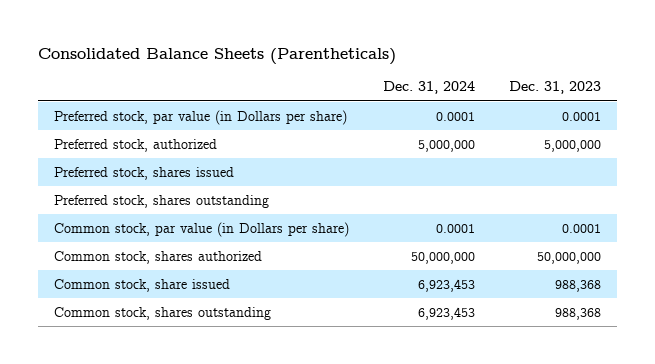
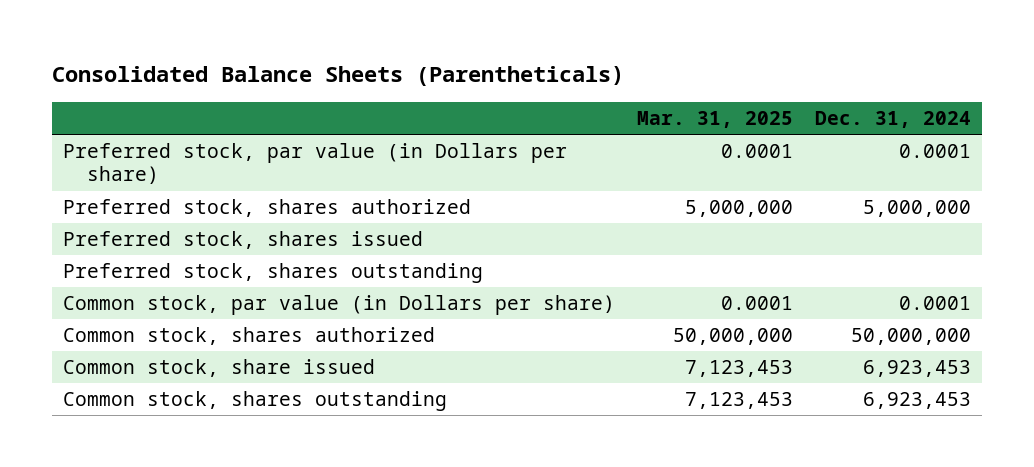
[508,81,601,95] Dec. 31, 2023 -> none
none -> [637,110,794,128] Mar. 31, 2025
[54,138,218,152] Preferred stock, authorized -> [63,199,472,218] Preferred stock, shares authorized

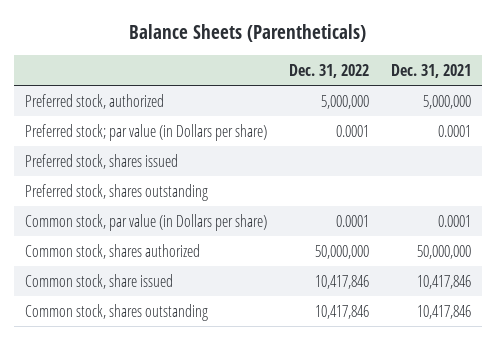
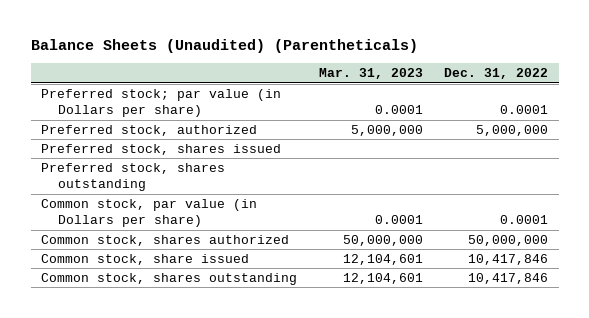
[129,24,367,43] Balance Sheets (Parentheticals) -> [30,39,418,54] Balance Sheets (Unaudited) (Parentheticals)
[391,64,472,79] Dec. 31, 2021 -> none
none -> [318,68,423,80] Mar. 31, 2023
[25,93,165,109] Preferred stock, authorized -> [41,124,258,136] Preferred stock, authorized

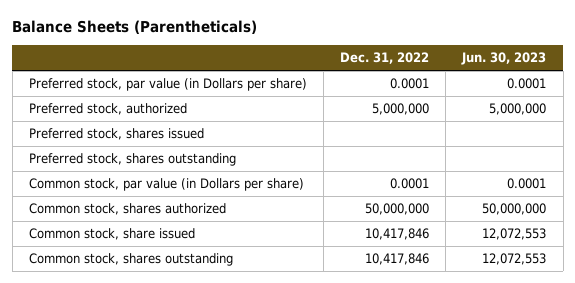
[30,39,418,54] Balance Sheets (Unaudited) (Parentheticals) -> [12,20,258,35] Balance Sheets (Parentheticals)
[318,68,423,80] Mar. 31, 2023 -> none
none -> [461,52,547,66] Jun. 30, 2023
[41,88,282,118] Preferred stock; par value (in Dollars per share) -> [28,78,307,92] Preferred stock, par value (in Dollars per share)

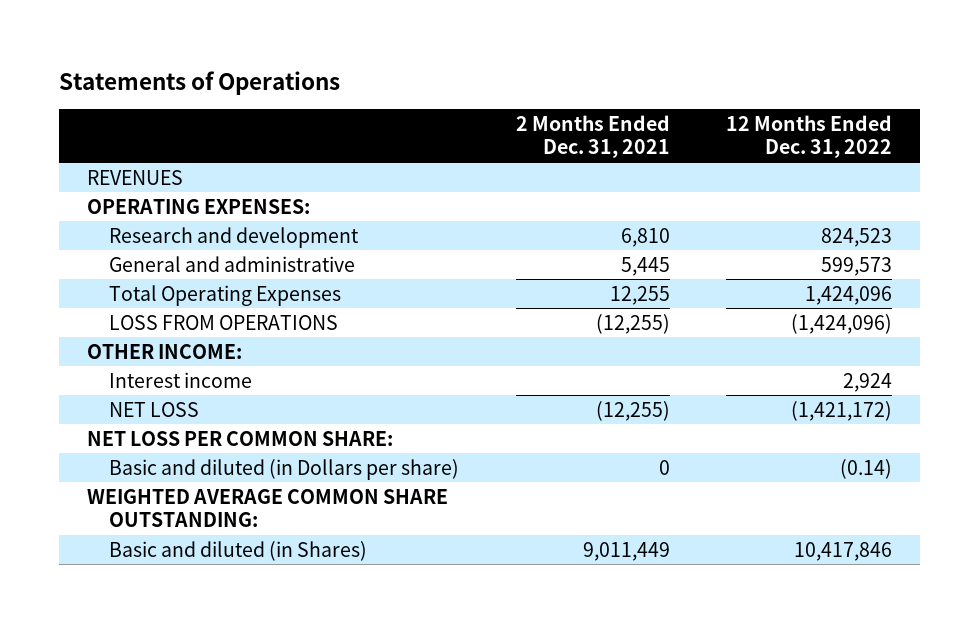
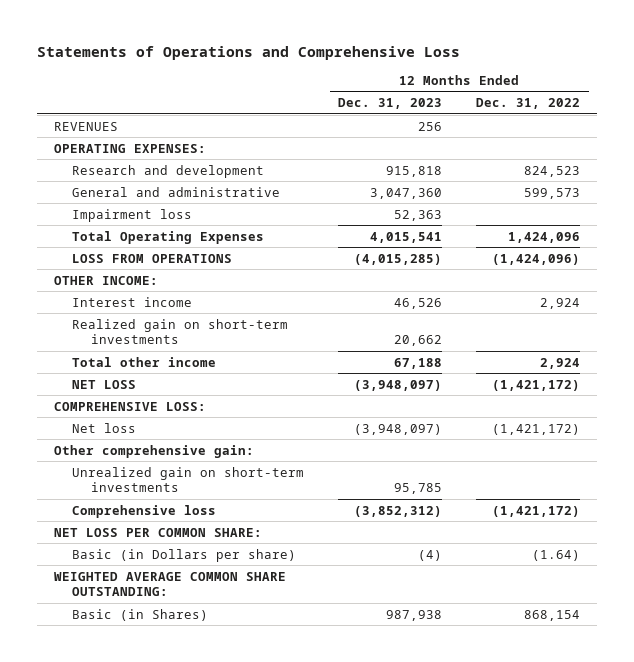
[59,70,341,95] Statements of Operations -> [37,45,461,60] Statements of Operations and Comprehensive Loss
[515,114,670,159] 2 Months Ended Dec. 31, 2021 -> none
none -> [338,98,443,110] Dec. 31, 2023
none -> [72,208,193,222] Impairment loss
none -> [72,318,289,345] Realized gain on short-term investments
none -> [72,356,217,367] Total other income
none -> [54,401,207,411] COMPREHENSIVE LOSS:
none -> [72,422,137,433] Net loss
none -> [54,444,255,458] Other comprehensive gain:
none -> [72,466,305,493] Unrealized gain on short-term investments
none -> [72,504,217,518] Comprehensive loss
[109,458,460,480] Basic and diluted (in Dollars per share) -> [72,548,297,562] Basic (in Dollars per share)
[839,458,892,479] (0.14) -> [532,549,581,561] (1.64)
[109,540,368,561] Basic and diluted (in Shares) -> [72,608,209,621] Basic (in Shares)
[793,541,892,561] 10,417,846 -> [524,609,581,621] 868,154

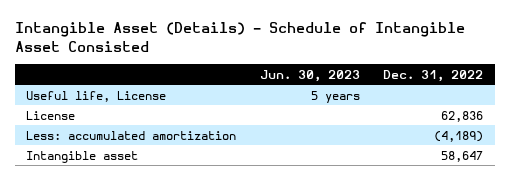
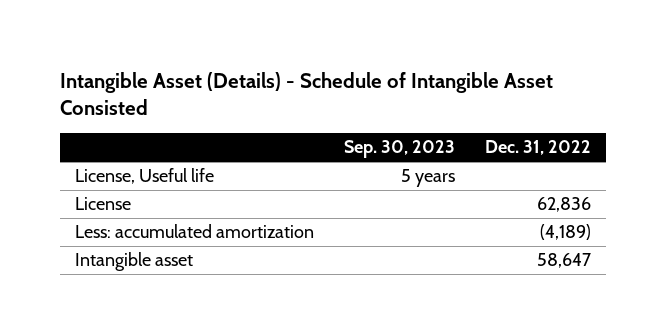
[259,69,360,82] Jun. 30, 2023 -> none
none -> [344,140,456,159] Sep. 30, 2023
[26,90,167,102] Useful life, License -> [75,168,215,185] License, Useful life

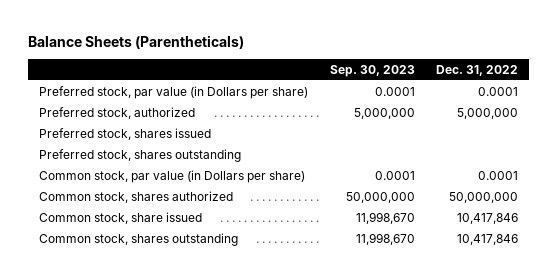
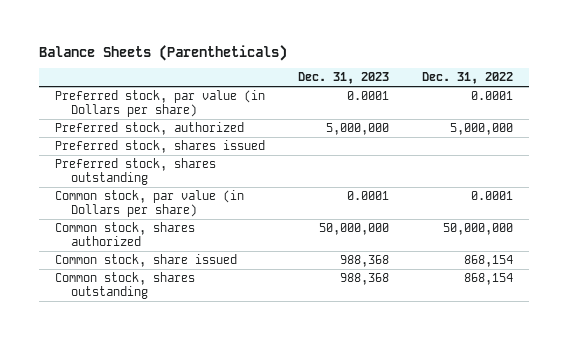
[329,64,415,77] Sep. 30, 2023 -> none
none -> [298,72,390,85] Dec. 31, 2023
[457,212,519,224] 10,417,846 -> [463,255,513,268] 868,154
[457,233,519,245] 10,417,846 -> [463,273,513,286] 868,154

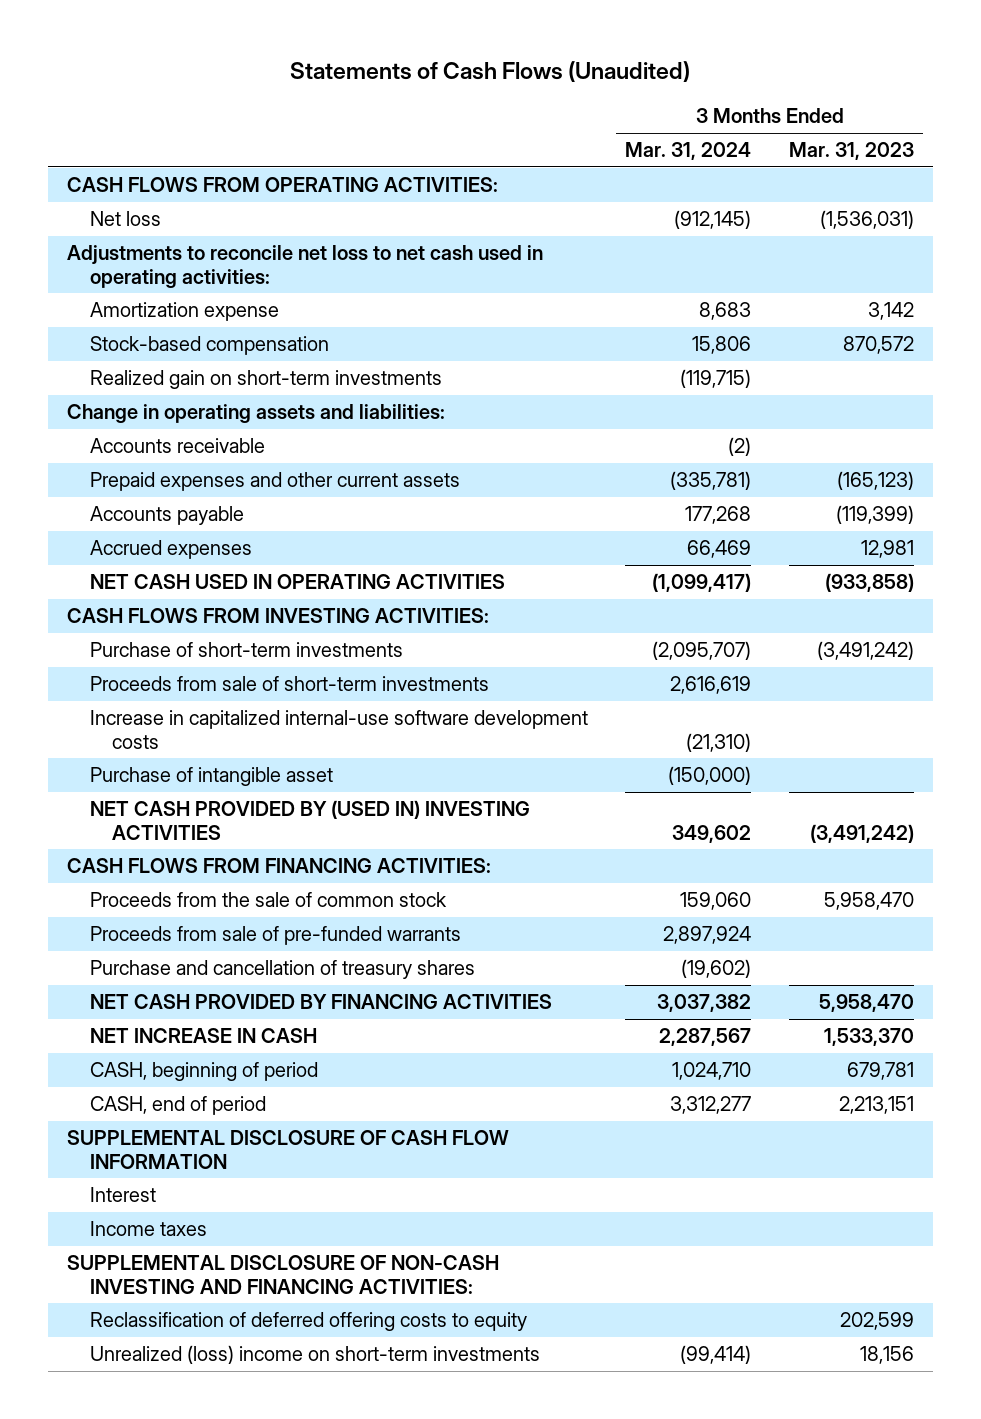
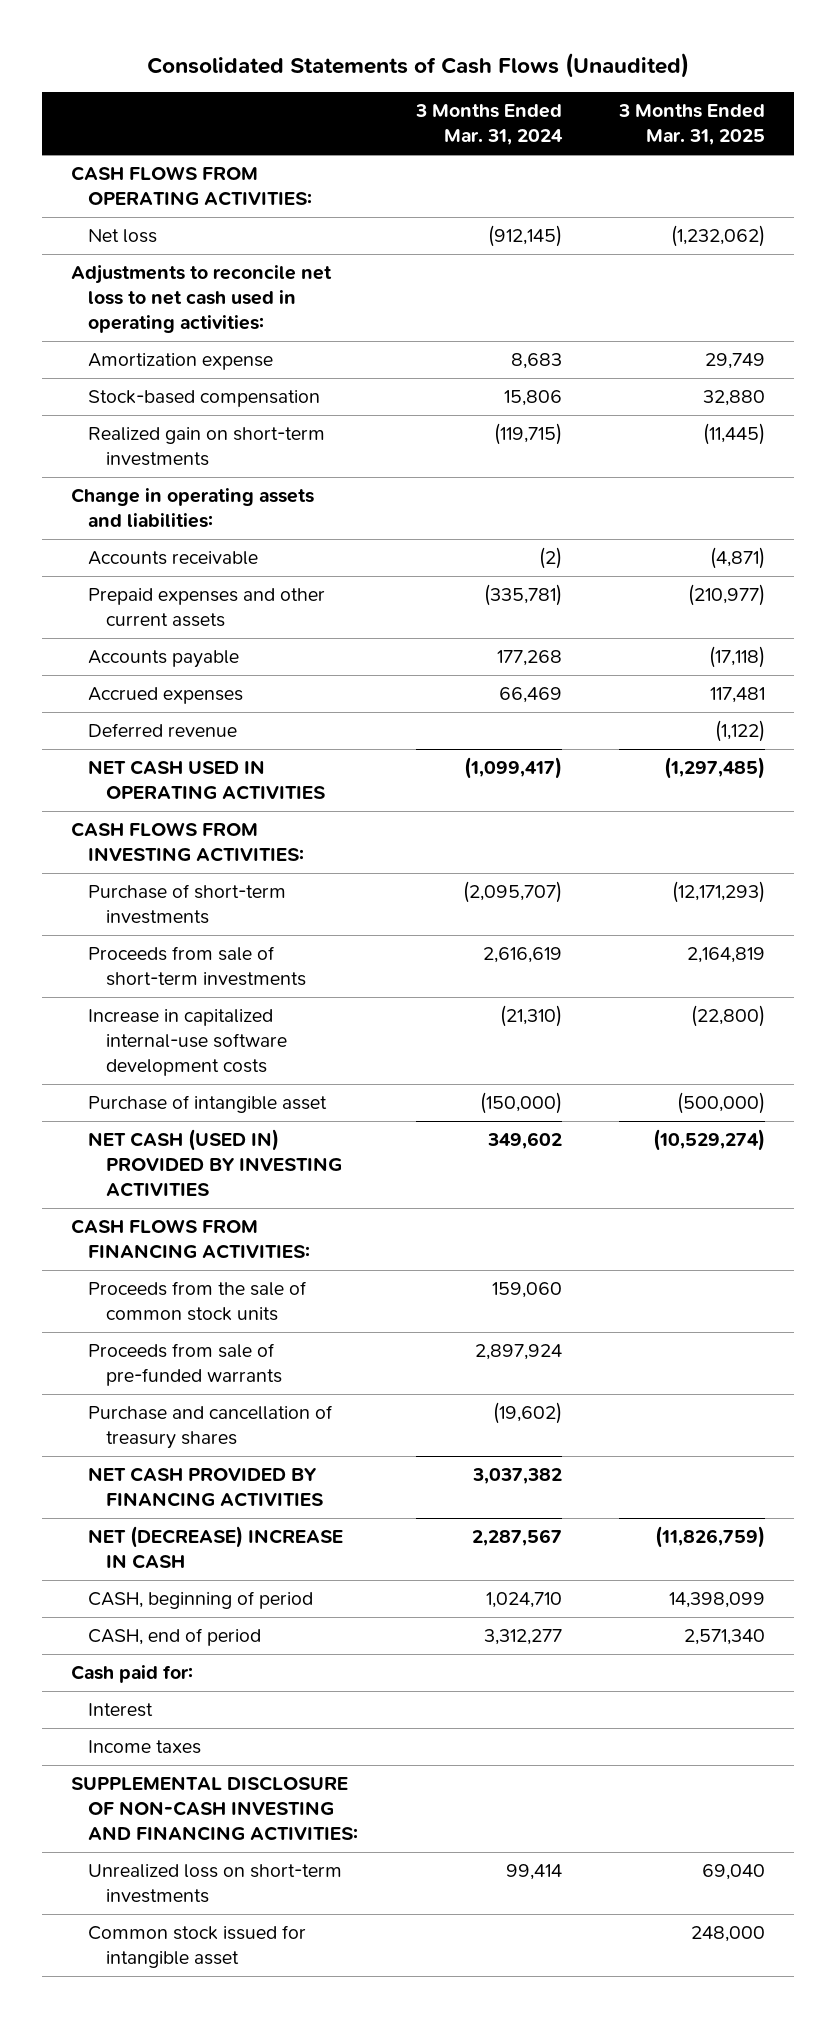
[290,61,691,83] Statements of Cash Flows (Unaudited) -> [146,52,689,78] Consolidated Statements of Cash Flows (Unaudited)
[788,142,914,161] Mar. 31, 2023 -> none
none -> [618,104,766,146] 3 Months Ended Mar. 31, 2025
none -> [88,722,238,737] Deferred revenue
[89,800,530,840] NET CASH PROVIDED BY (USED IN) INVESTING ACTIVITIES -> [88,1128,343,1198] NET CASH (USED IN) PROVIDED BY INVESTING ACTIVITIES
[89,892,447,908] Proceeds from the sale of common stock -> [88,1280,308,1322] Proceeds from the sale of common stock units
[89,1028,317,1044] NET INCREASE IN CASH -> [88,1525,344,1570] NET (DECREASE) INCREASE IN CASH
[67,1130,510,1169] SUPPLEMENTAL DISCLOSURE OF CASH FLOW INFORMATION -> none
none -> [70,1664,193,1683] Cash paid for:
[89,1312,527,1332] Reclassification of deferred offering costs to equity -> none
[89,1345,540,1365] Unrealized (loss) income on short-term investments -> [88,1863,343,1904] Unrealized loss on short-term investments
[680,1345,752,1365] (99,414) -> [505,1863,562,1880] 99,414
none -> [88,1924,307,1969] Common stock issued for intangible asset

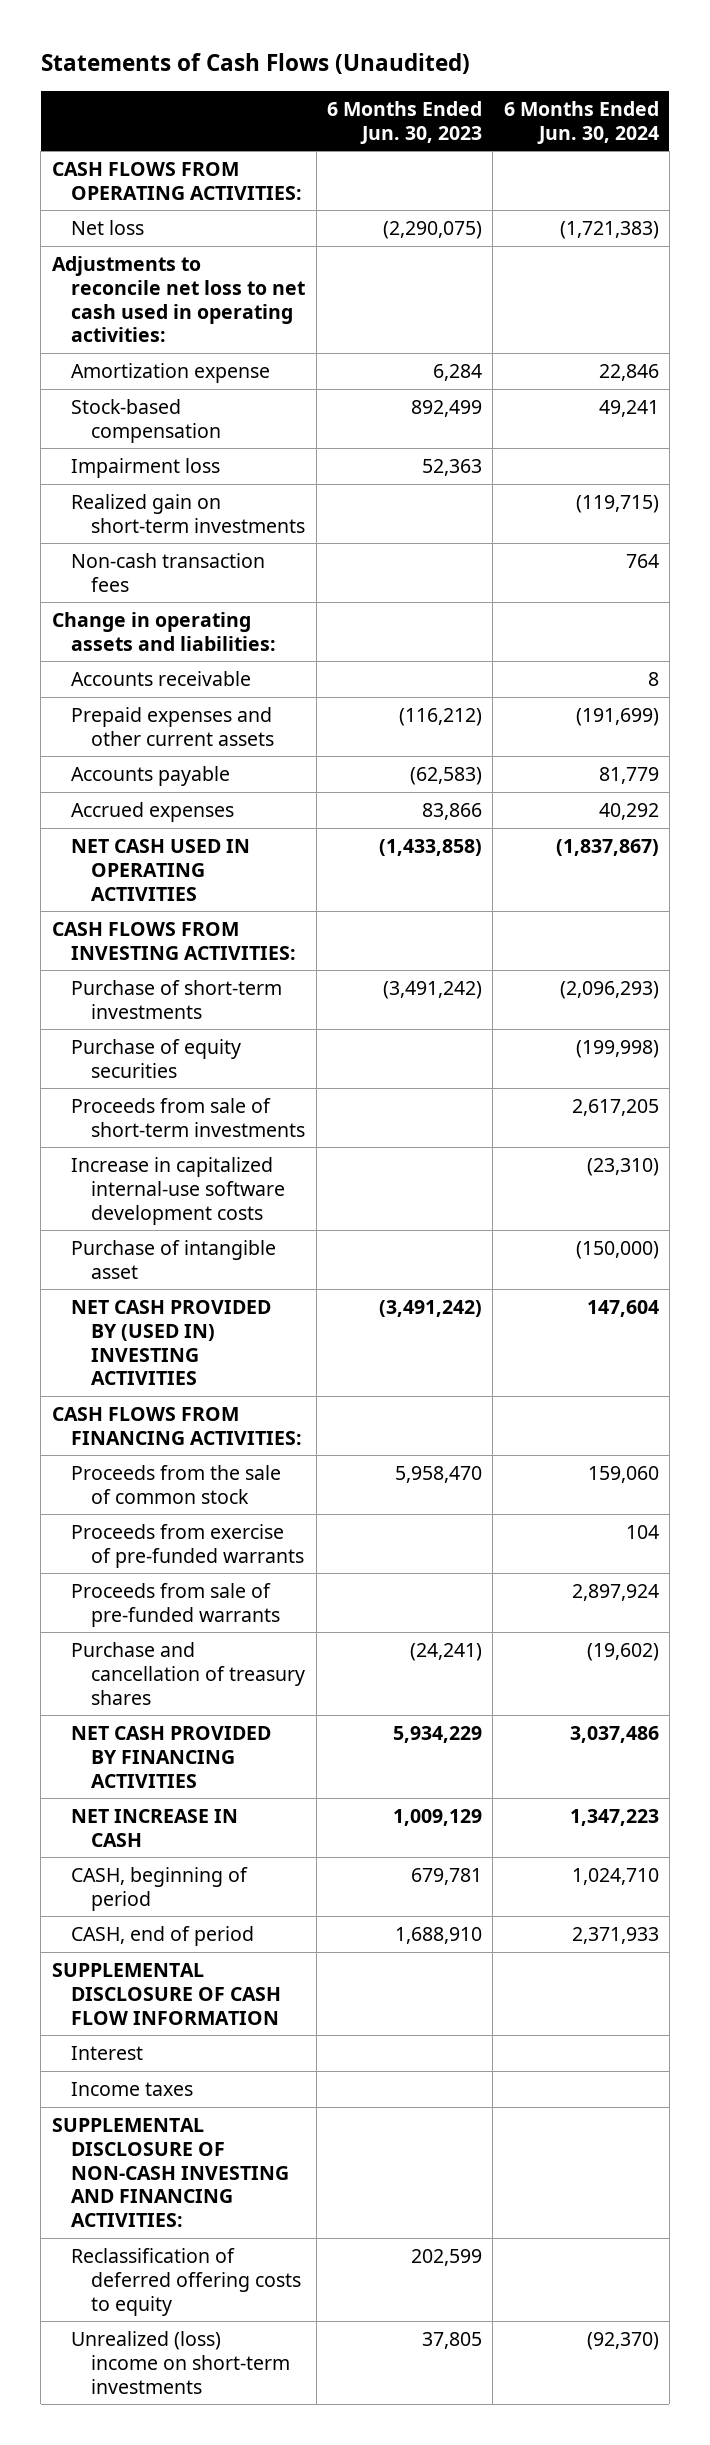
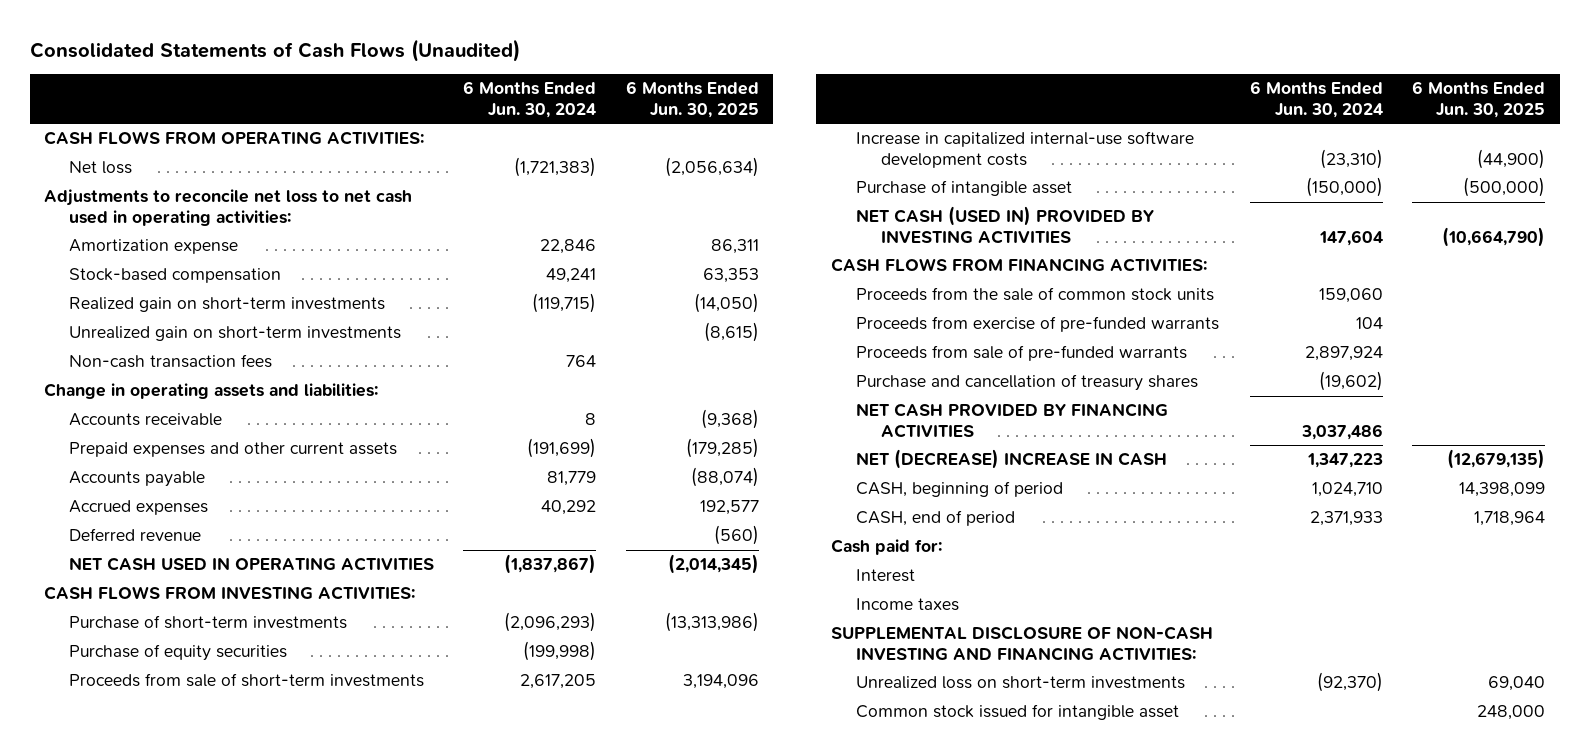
[40,53,470,75] Statements of Cash Flows (Unaudited) -> [29,38,520,62] Consolidated Statements of Cash Flows (Unaudited)
[326,100,482,144] 6 Months Ended Jun. 30, 2023 -> none
none -> [625,81,759,118] 6 Months Ended Jun. 30, 2025
[71,457,221,478] Impairment loss -> none
none -> [69,326,402,342] Unrealized gain on short-term investments
none -> [69,528,202,542] Deferred revenue
[71,1299,272,1386] NET CASH PROVIDED BY (USED IN) INVESTING ACTIVITIES -> [855,206,1154,244] NET CASH (USED IN) PROVIDED BY INVESTING ACTIVITIES
[71,1464,282,1504] Proceeds from the sale of common stock -> [855,287,1214,302] Proceeds from the sale of common stock units
[71,1808,239,1847] NET INCREASE IN CASH -> [855,449,1167,470] NET (DECREASE) INCREASE IN CASH
[51,1962,282,2025] SUPPLEMENTAL DISCLOSURE OF CASH FLOW INFORMATION -> none
none -> [830,539,942,556] Cash paid for:
[71,2247,301,2316] Reclassification of deferred offering costs to equity -> none
[71,2330,290,2394] Unrealized (loss) income on short-term investments -> [855,676,1185,690] Unrealized loss on short-term investments
none -> [855,704,1179,721] Common stock issued for intangible asset

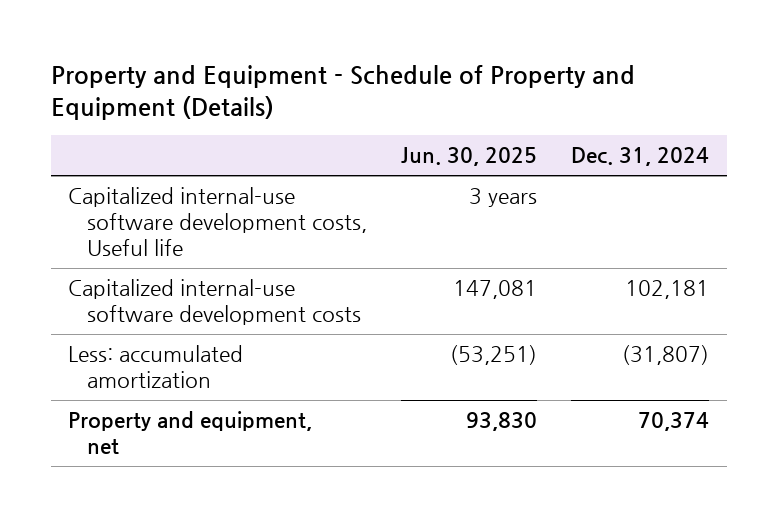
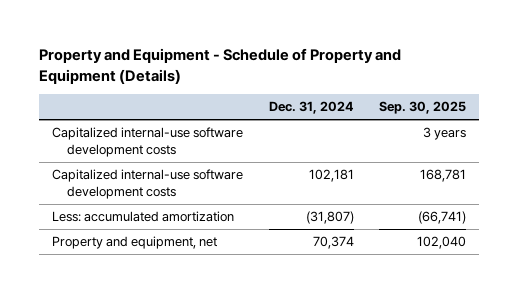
[401,147,538,167] Jun. 30, 2025 -> none
none -> [379,101,467,115] Sep. 30, 2025
[68,187,368,256] Capitalized internal-use software development costs, Useful life -> [52,127,244,157] Capitalized internal-use software development costs

